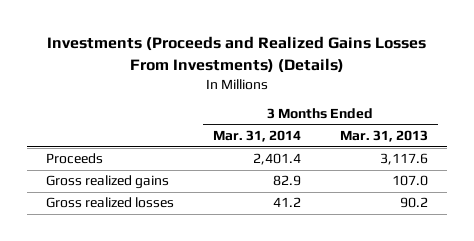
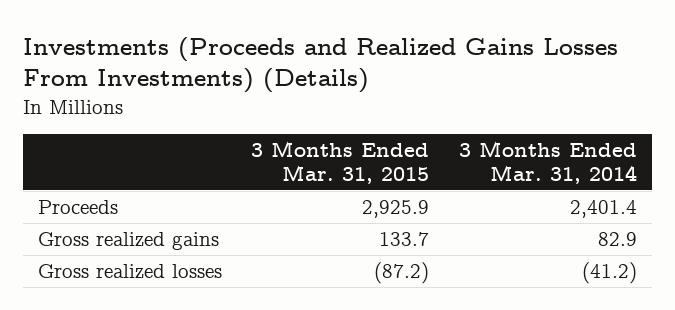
[339,130,428,143] Mar. 31, 2013 -> none
none -> [251,140,430,184] 3 Months Ended Mar. 31, 2015
[272,197,301,208] 41.2 -> [581,262,637,285] (41.2)

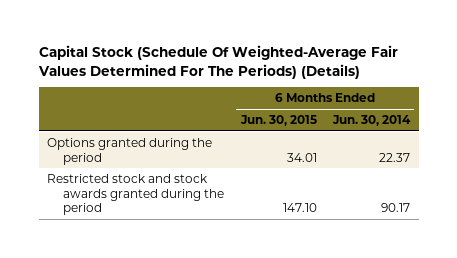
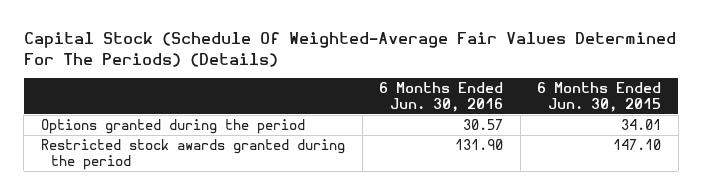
[332,115,412,127] Jun. 30, 2014 -> none
none -> [379,82,504,112] 6 Months Ended Jun. 30, 2016
[47,174,224,216] Restricted stock and stock awards granted during the period -> [40,139,345,170] Restricted stock awards granted during the period

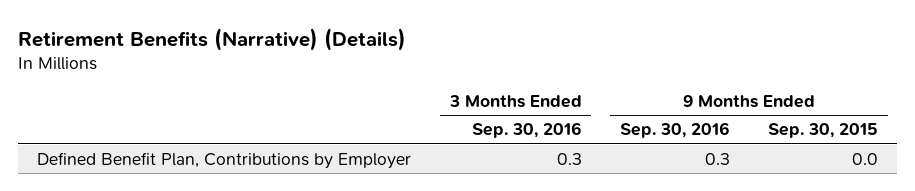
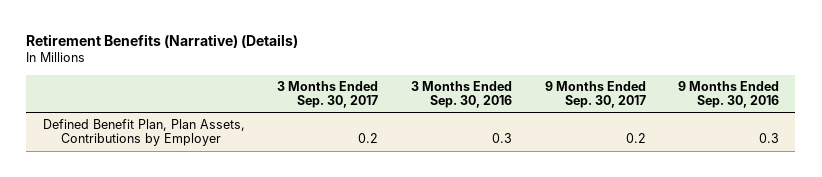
[768,123,879,139] Sep. 30, 2015 -> none
none -> [277,80,379,108] 3 Months Ended Sep. 30, 2017
none -> [544,80,646,108] 9 Months Ended Sep. 30, 2017
[37,152,412,170] Defined Benefit Plan, Contributions by Employer -> [42,119,245,147] Defined Benefit Plan, Plan Assets, Contributions by Employer

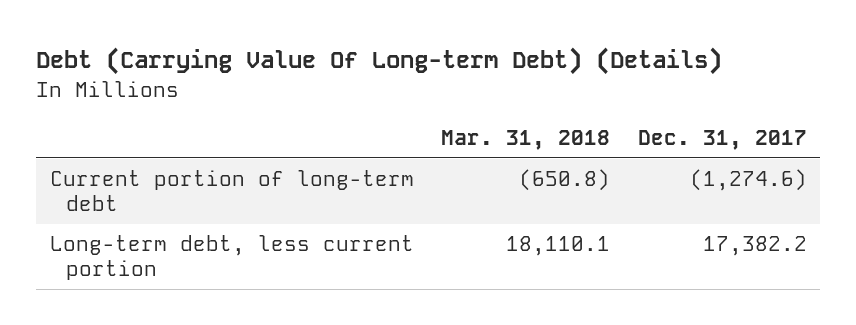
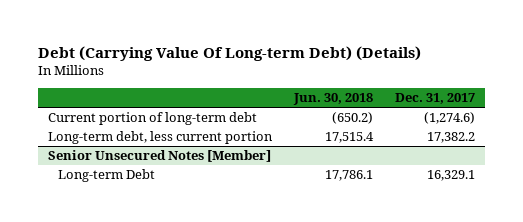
[441,129,611,150] Mar. 31, 2018 -> none
none -> [292,93,373,106] Jun. 30, 2018
none -> [48,149,272,162] Senior Unsecured Notes [Member]
none -> [58,168,156,182] Long-term Debt

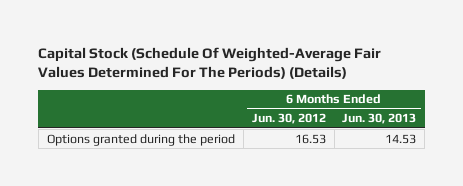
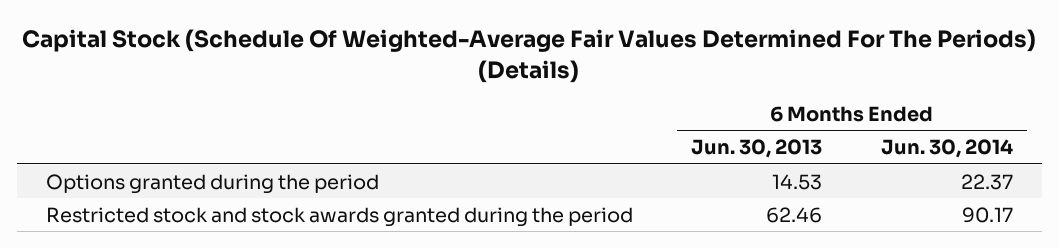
[251,113,326,125] Jun. 30, 2012 -> none
none -> [880,139,1013,159] Jun. 30, 2014
none -> [45,206,633,227] Restricted stock and stock awards granted during the period

